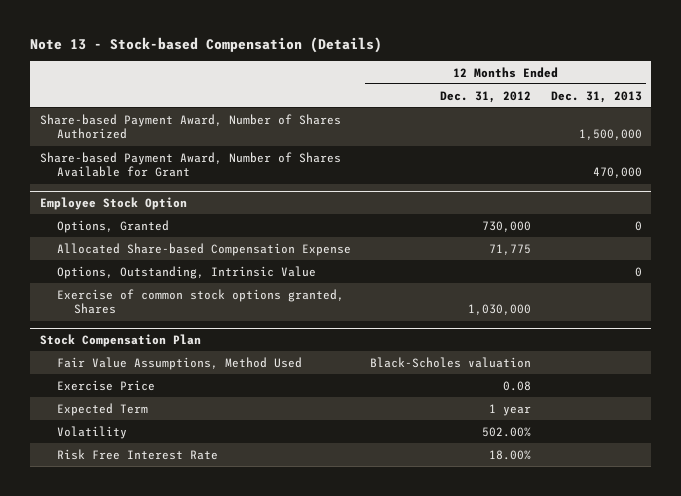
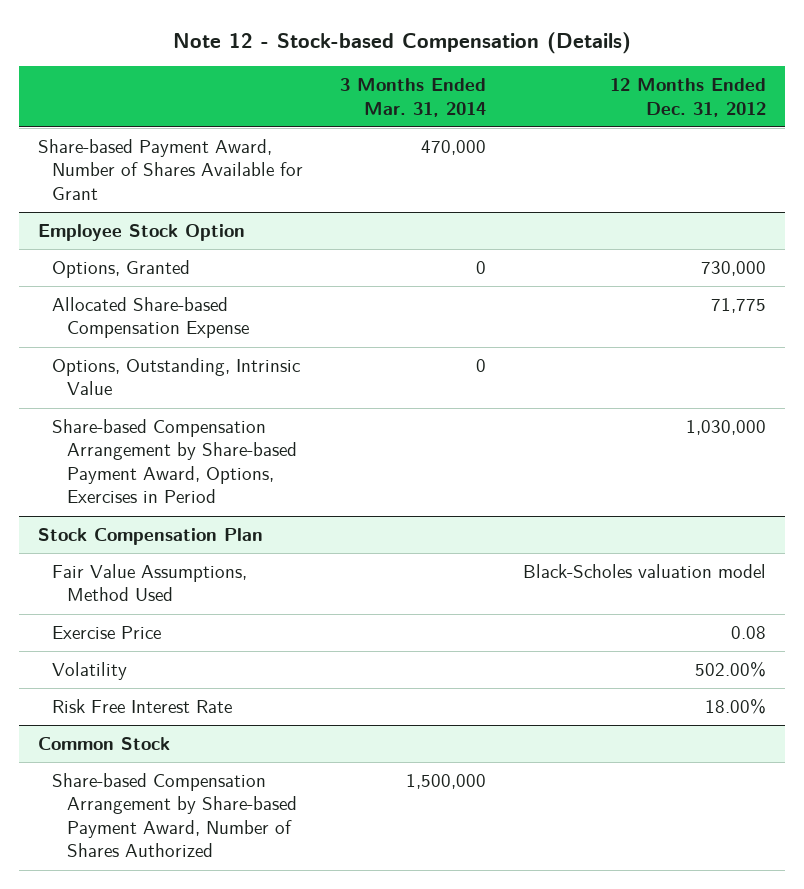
[30,36,383,53] Note 13 - Stock-based Compensation (Details) -> [172,31,631,54] Note 12 - Stock-based Compensation (Details)
[550,90,642,103] Dec. 31, 2013 -> none
none -> [340,78,487,117] 3 Months Ended Mar. 31, 2014
[39,113,341,140] Share-based Payment Award, Number of Shares Authorized -> none
[56,288,344,315] Exercise of common stock options granted, Shares -> [52,418,298,504] Share-based Compensation Arrangement by Share-based Payment Award, Options, Exercises in Period
[370,356,532,368] Black-Scholes valuation -> [523,563,767,578] Black-Scholes valuation model
[56,402,148,416] Expected Term -> none
none -> [37,736,170,750] Common Stock
none -> [52,772,298,858] Share-based Compensation Arrangement by Share-based Payment Award, Number of Shares Authorized

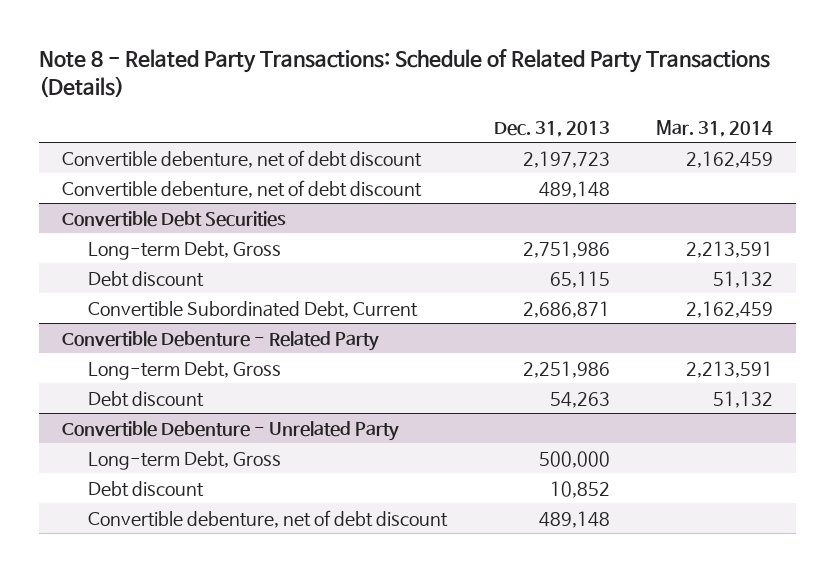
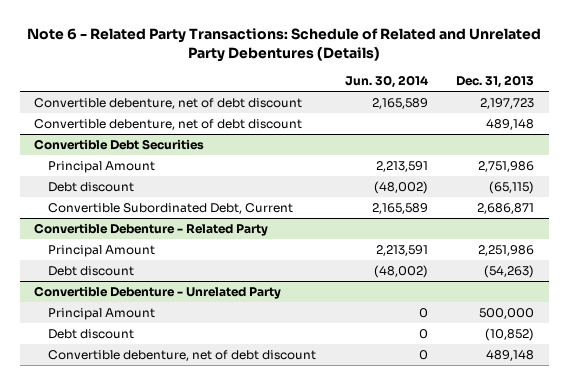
[38,49,770,98] Note 8 - Related Party Transactions: Schedule of Related Party Transactions (Details) -> [27,27,542,62] Note 6 - Related Party Transactions: Schedule of Related and Unrelated Party Debentures (Details)
[655,119,773,137] Mar. 31, 2014 -> none
none -> [344,75,428,89] Jun. 30, 2014
[88,240,282,260] Long-term Debt, Gross -> [48,161,156,174] Principal Amount
[549,270,610,288] 65,115 -> [489,181,535,195] (65,115)
[88,360,282,380] Long-term Debt, Gross -> [48,245,156,258] Principal Amount
[549,391,610,408] 54,263 -> [484,265,535,279] (54,263)
[88,450,282,470] Long-term Debt, Gross -> [48,308,156,321] Principal Amount
[549,480,610,498] 10,852 -> [485,328,535,342] (10,852)

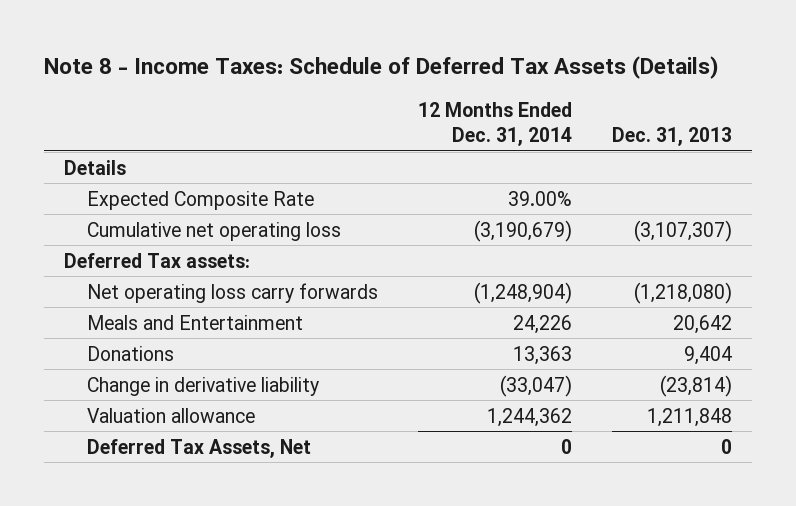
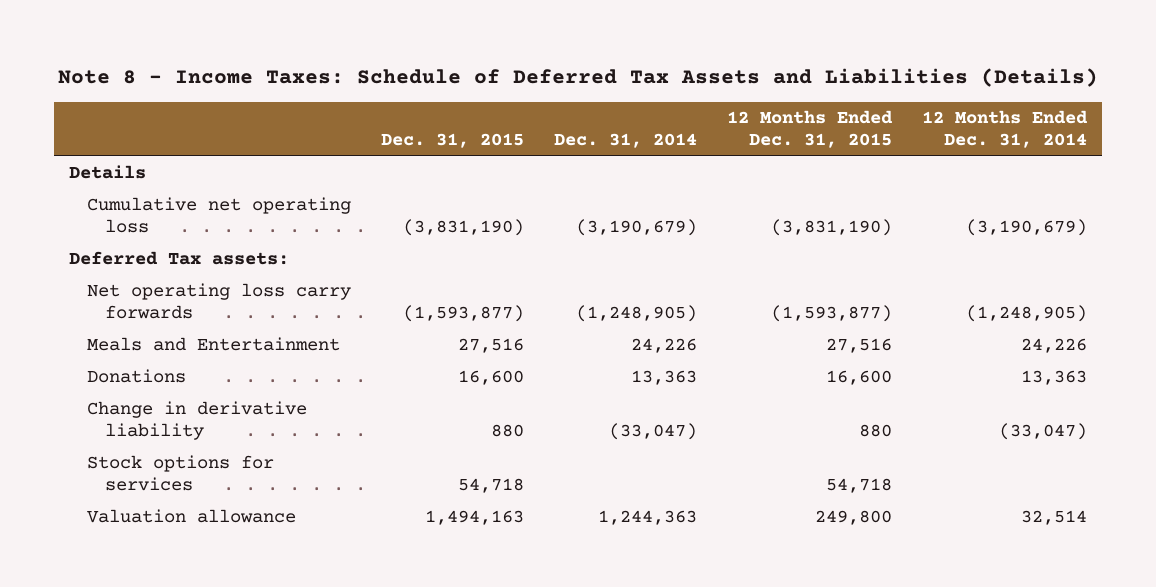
[43,56,719,80] Note 8 - Income Taxes: Schedule of Deferred Tax Assets (Details) -> [57,68,1098,88] Note 8 - Income Taxes: Schedule of Deferred Tax Assets and Liabilities (Details)
[612,127,733,147] Dec. 31, 2013 -> none
none -> [380,133,524,149] Dec. 31, 2015
none -> [553,133,697,149] Dec. 31, 2014
none -> [726,110,893,149] 12 Months Ended Dec. 31, 2015
[87,190,315,210] Expected Composite Rate -> none
[474,281,573,304] (1,248,904) -> [965,305,1087,323] (1,248,905)
[87,438,312,458] Deferred Tax Assets, Net -> none
none -> [86,455,274,492] Stock options for services
[487,407,573,427] 1,244,362 -> [1020,510,1087,526] 32,514

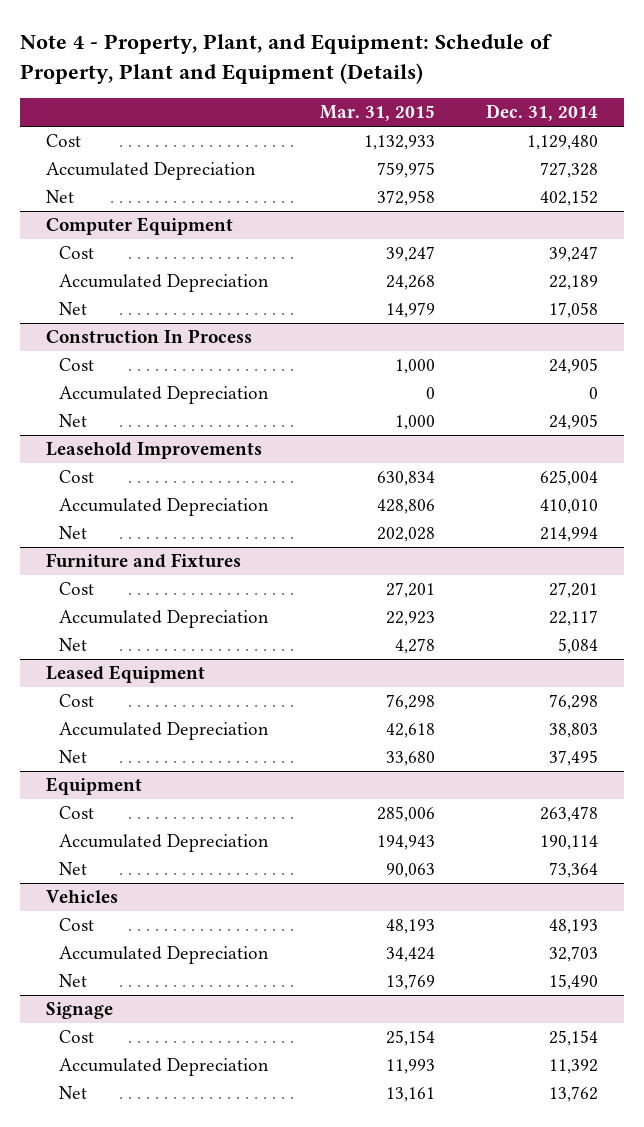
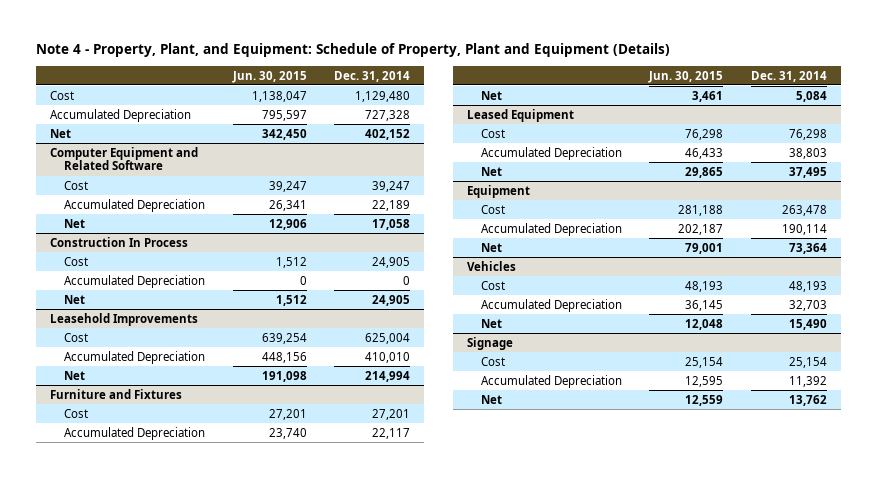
[319,105,435,122] Mar. 31, 2015 -> none
none -> [231,70,307,83] Jun. 30, 2015
[45,217,233,236] Computer Equipment -> [50,146,199,171] Computer Equipment and Related Software

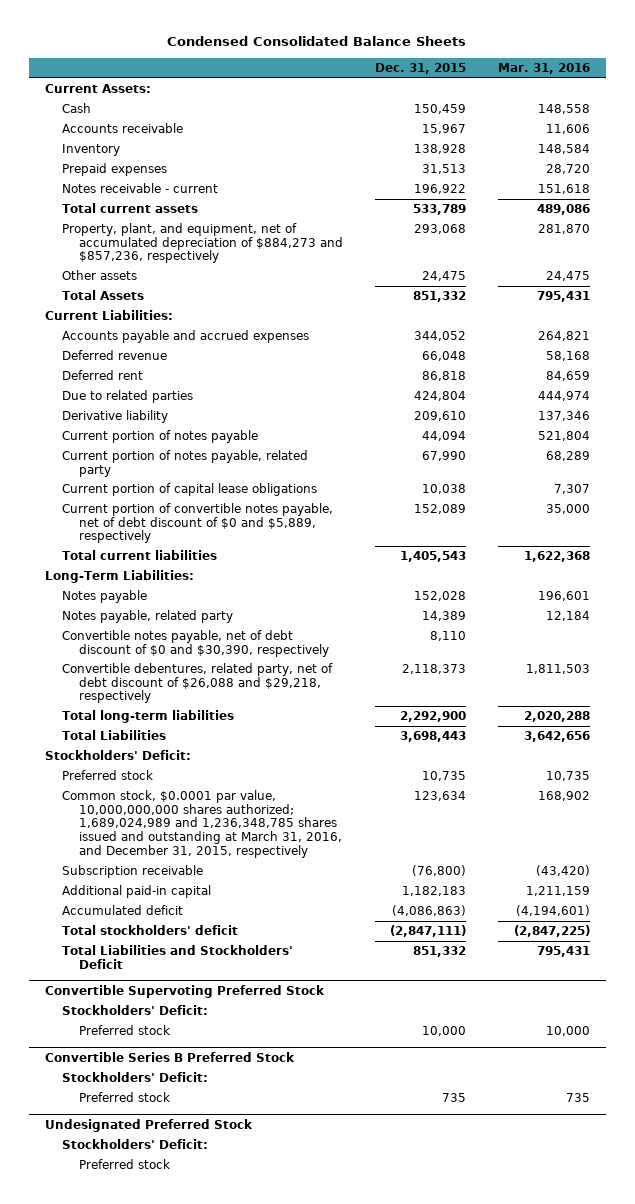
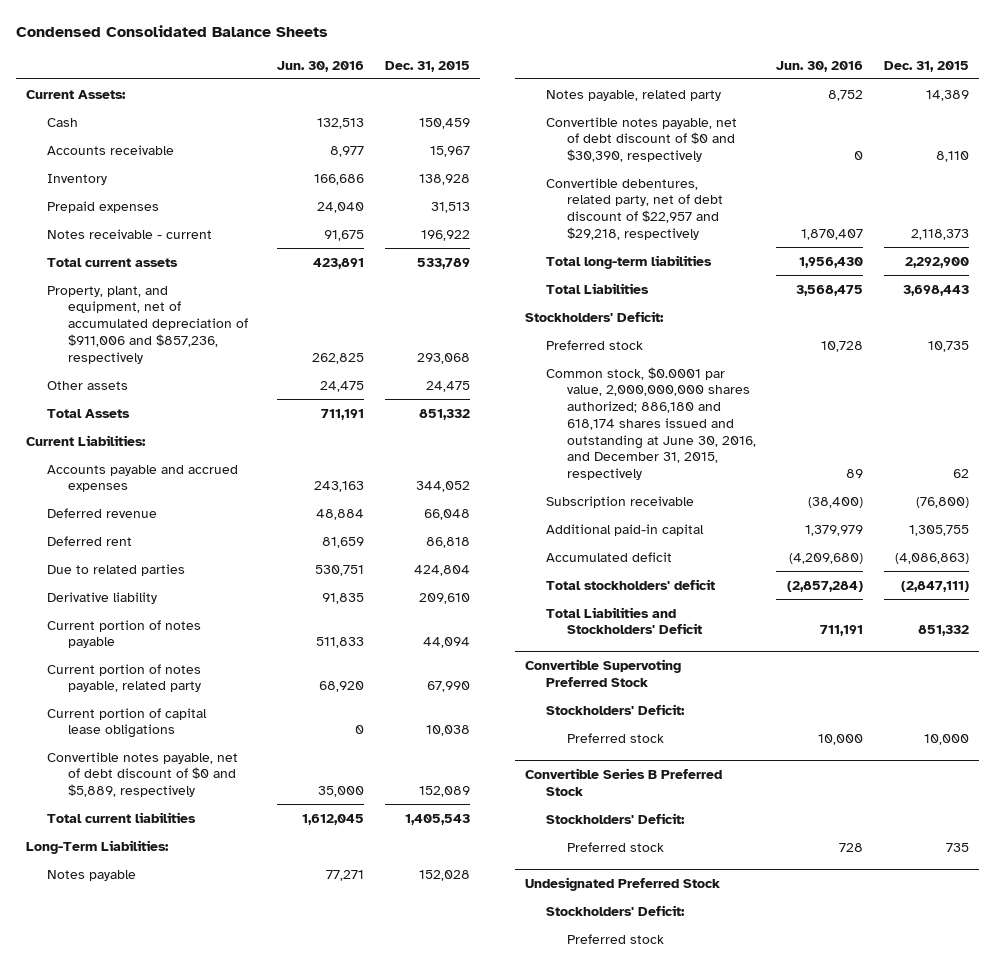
[497,62,590,74] Mar. 31, 2016 -> none
none -> [277,60,365,72] Jun. 30, 2016
[62,222,344,264] Property, plant, and equipment, net of accumulated depreciation of $884,273 and $857,236, respectively -> [46,285,248,364] Property, plant, and equipment, net of accumulated depreciation of $911,006 and $857,236, respectively
[62,502,334,544] Current portion of convertible notes payable, net of debt discount of $0 and $5,889, respectively -> [46,751,238,798] Convertible notes payable, net of debt discount of $0 and $5,889, respectively
[62,662,334,704] Convertible debentures, related party, net of debt discount of $26,088 and $29,218, respectively -> [545,177,723,240] Convertible debentures, related party, net of debt discount of $22,957 and $29,218, respectively
[62,789,343,858] Common stock, $0.0001 par value, 10,000,000,000 shares authorized; 1,689,024,989 and 1,236,348,785 shares issued and outstanding at March 31, 2016, and December 31, 2015, respectively -> [545,366,756,481] Common stock, $0.0001 par value, 2,000,000,000 shares authorized; 886,180 and 618,174 shares issued and outstanding at June 30, 2016, and December 31, 2015, respectively
[414,790,467,801] 123,634 -> [952,469,969,479] 62
[402,885,467,896] 1,182,183 -> [908,524,969,536] 1,305,755

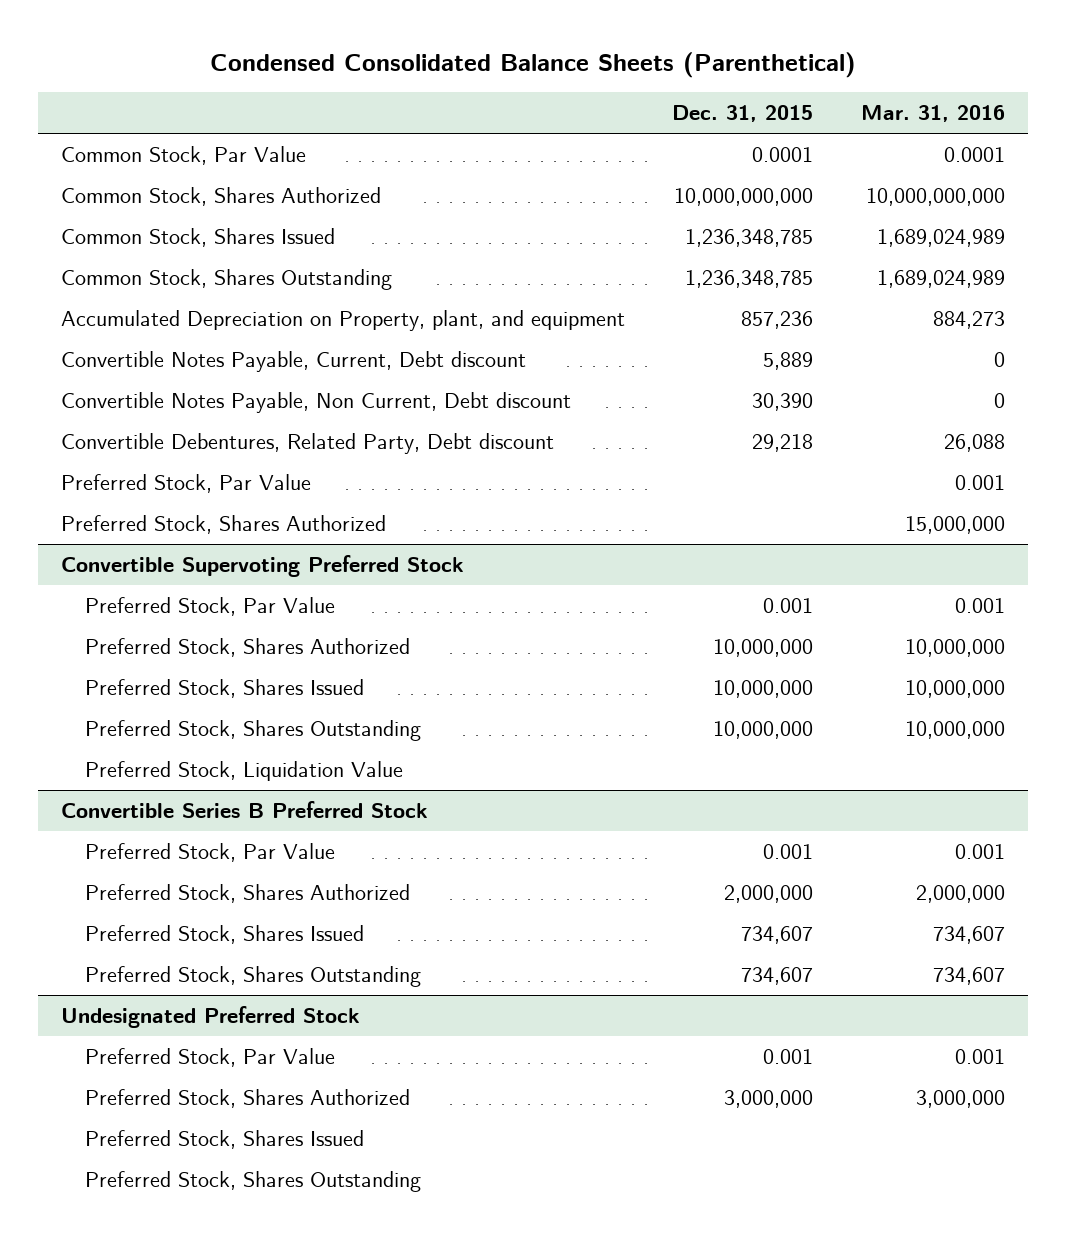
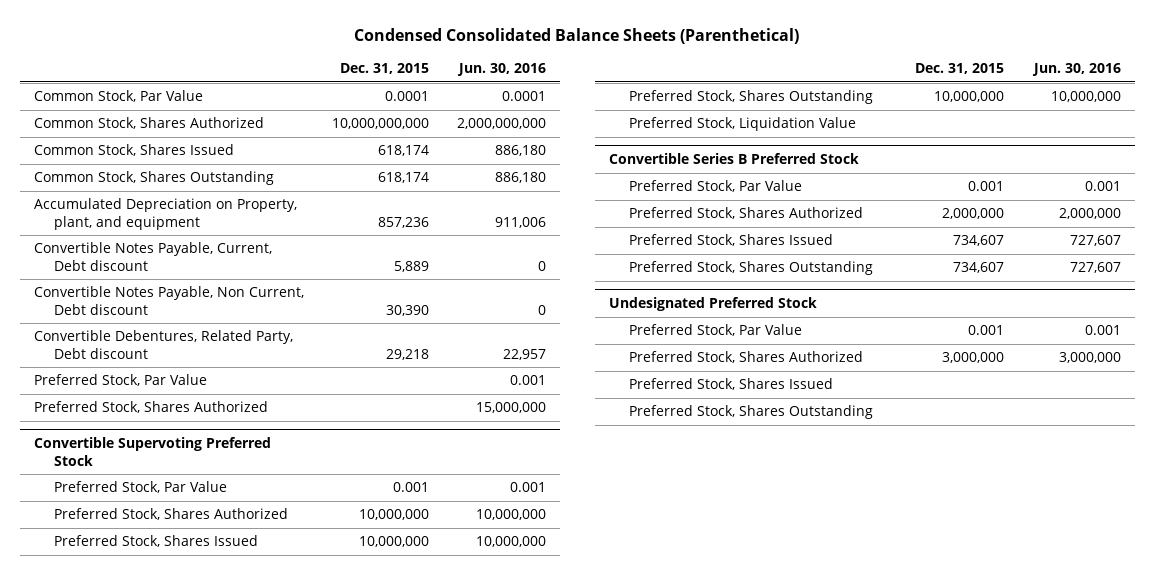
[860,105,1005,123] Mar. 31, 2016 -> none
none -> [456,63,546,77] Jun. 30, 2016
[685,229,814,248] 1,236,348,785 -> [377,145,429,157] 618,174
[685,270,814,289] 1,236,348,785 -> [377,172,429,184] 618,174

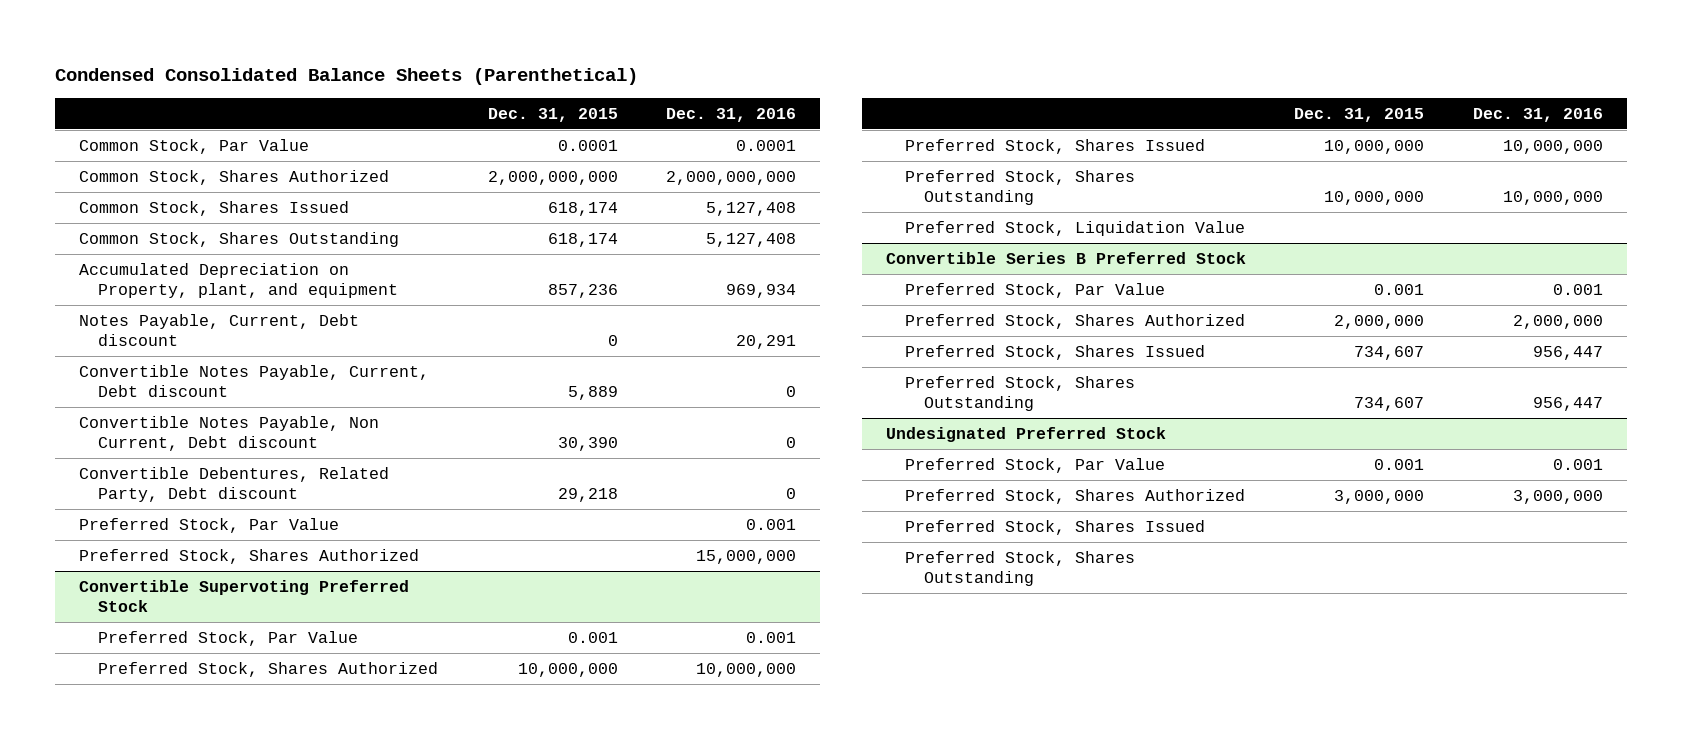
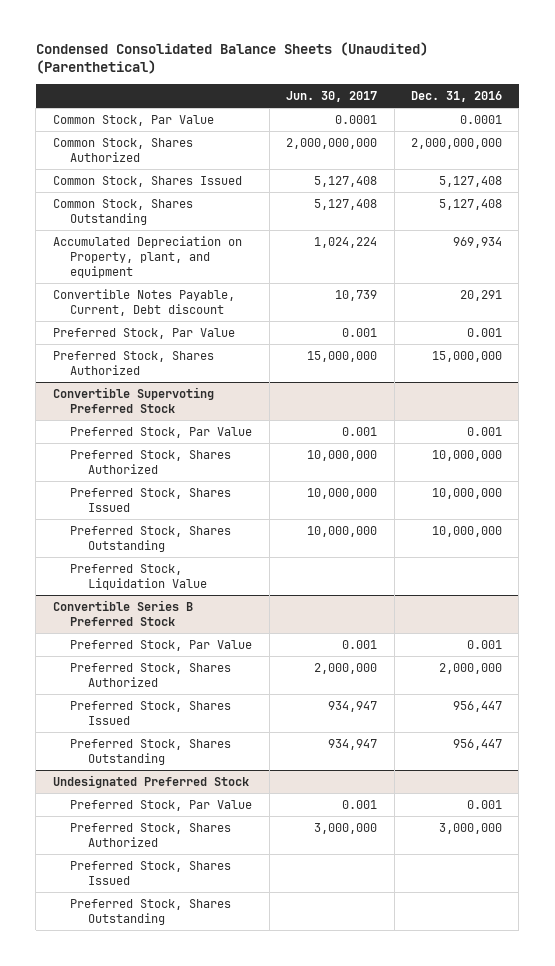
[55,68,639,86] Condensed Consolidated Balance Sheets (Parenthetical) -> [35,42,428,75] Condensed Consolidated Balance Sheets (Unaudited) (Parenthetical)
[487,107,618,122] Dec. 31, 2015 -> none
none -> [286,90,378,102] Jun. 30, 2017
[79,314,360,346] Notes Payable, Current, Debt discount -> none
[79,416,380,451] Convertible Notes Payable, Non Current, Debt discount -> none
[79,467,390,502] Convertible Debentures, Related Party, Debt discount -> none
[786,385,797,397] 0 -> [459,289,502,301] 20,291

